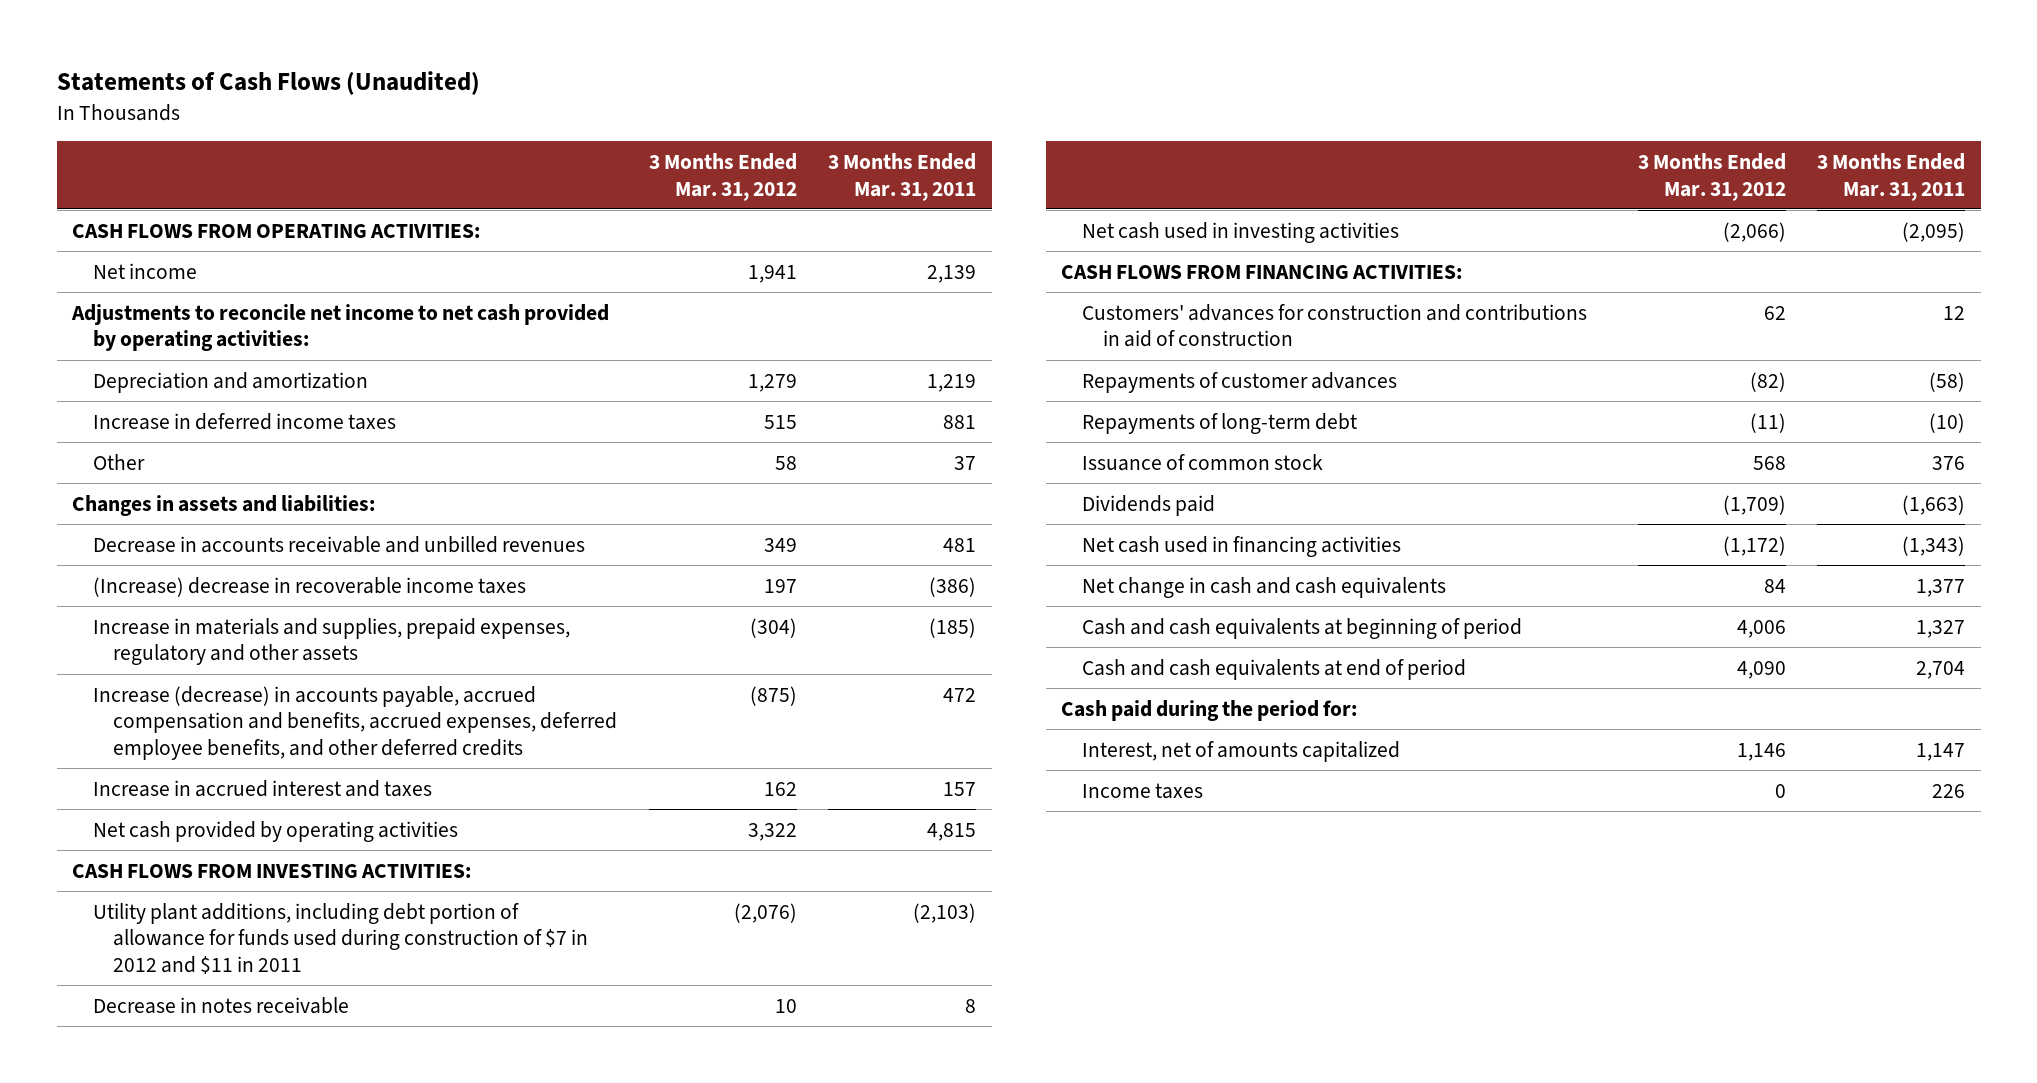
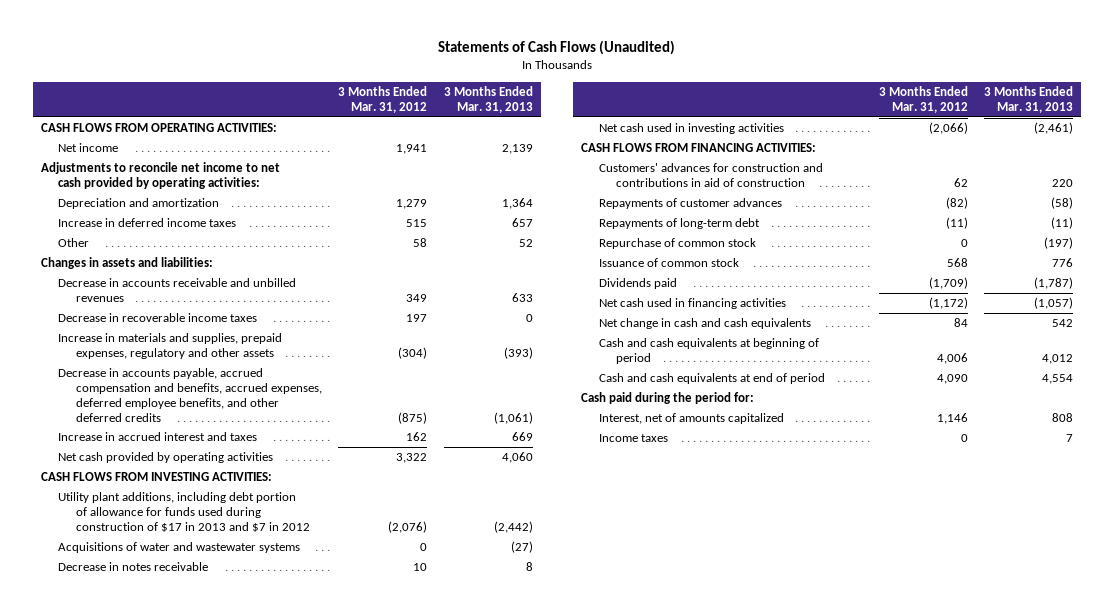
[827,152,976,201] 3 Months Ended Mar. 31, 2011 -> none
none -> [443,86,533,114] 3 Months Ended Mar. 31, 2013
[92,576,526,597] (Increase) decrease in recoverable income taxes -> [58,313,258,323] Decrease in recoverable income taxes
[92,685,618,761] Increase (decrease) in accounts payable, accrued compensation and benefits, accrued expenses, deferred employee benefits, and other deferred credits -> [58,368,322,422] Decrease in accounts payable, accrued compensation and benefits, accrued expenses, deferred employee benefits, and other deferred credits
[92,902,589,975] Utility plant additions, including debt portion of allowance for funds used during construction of $7 in 2012 and $11 in 2011 -> [58,492,310,532] Utility plant additions, including debt portion of allowance for funds used during construction of $17 in 2013 and $7 in 2012
none -> [58,542,301,554] Acquisitions of water and wastewater systems
none -> [598,238,756,250] Repurchase of common stock

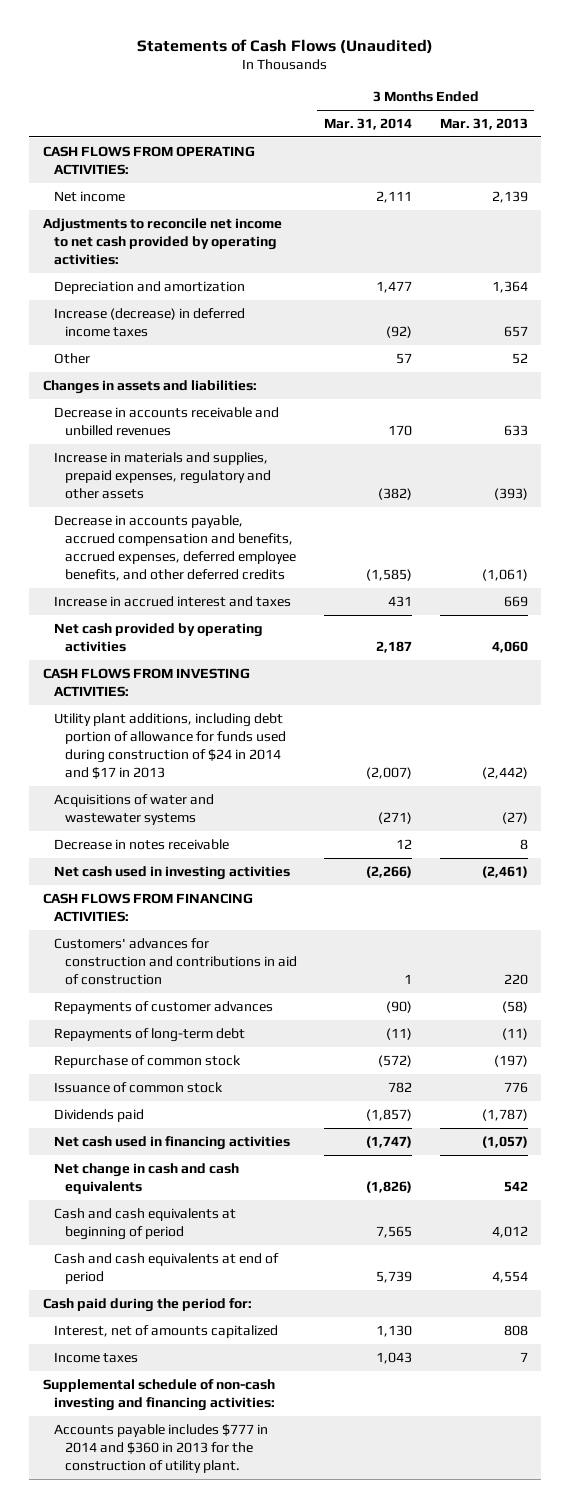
[338,86,428,114] 3 Months Ended Mar. 31, 2012 -> none
none -> [324,117,413,130] Mar. 31, 2014
[58,218,237,228] Increase in deferred income taxes -> [53,307,245,337] Increase (decrease) in deferred income taxes
[58,313,258,323] Decrease in recoverable income taxes -> none
[58,492,310,532] Utility plant additions, including debt portion of allowance for funds used during construction of $17 in 2013 and $7 in 2012 -> [53,712,286,779] Utility plant additions, including debt portion of allowance for funds used during construction of $24 in 2014 and $17 in 2013
none -> [42,1378,275,1411] Supplemental schedule of non-cash investing and financing activities:
none -> [53,1423,268,1473] Accounts payable includes $777 in 2014 and $360 in 2013 for the construction of utility plant.

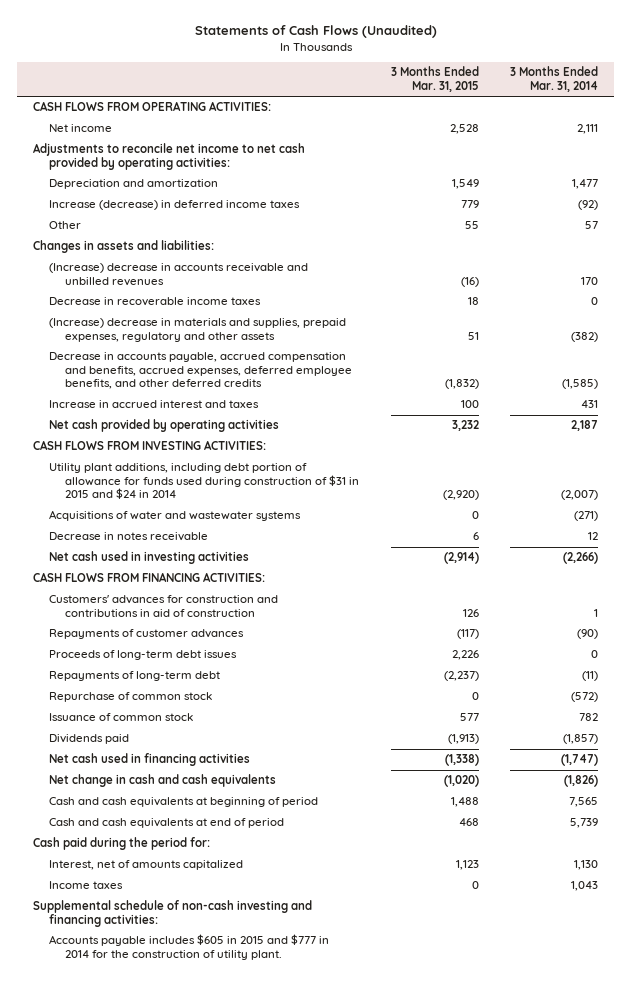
[439,117,528,130] Mar. 31, 2013 -> none
none -> [390,66,479,92] 3 Months Ended Mar. 31, 2015
[53,406,279,436] Decrease in accounts receivable and unbilled revenues -> [49,263,309,286] (Increase) decrease in accounts receivable and unbilled revenues
none -> [49,297,262,307] Decrease in recoverable income taxes
[53,451,271,499] Increase in materials and supplies, prepaid expenses, regulatory and other assets -> [49,318,347,342] (Increase) decrease in materials and supplies, prepaid expenses, regulatory and other assets
[53,712,286,779] Utility plant additions, including debt portion of allowance for funds used during construction of $24 in 2014 and $17 in 2013 -> [49,463,359,500] Utility plant additions, including debt portion of allowance for funds used during construction of $31 in 2015 and $24 in 2014
none -> [49,650,238,661] Proceeds of long-term debt issues
[53,1423,268,1473] Accounts payable includes $777 in 2014 and $360 in 2013 for the construction of utility plant. -> [49,934,330,960] Accounts payable includes $605 in 2015 and $777 in 2014 for the construction of utility plant.

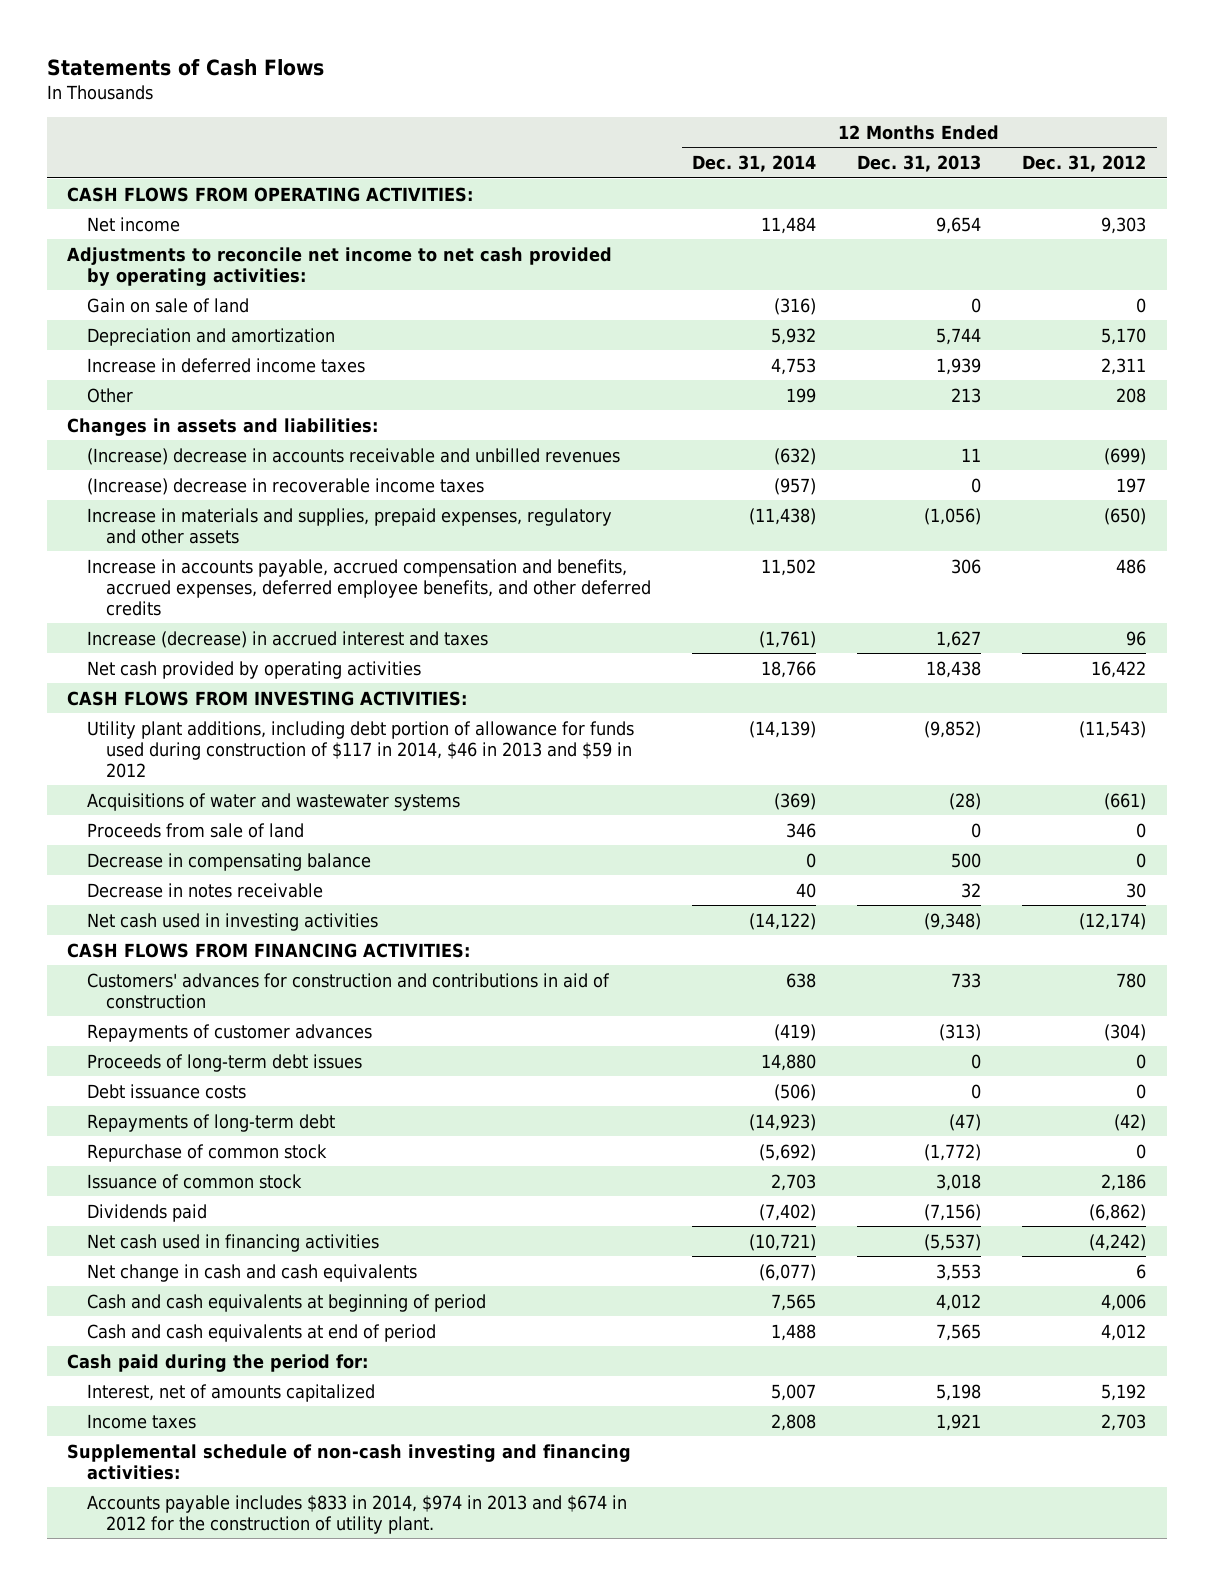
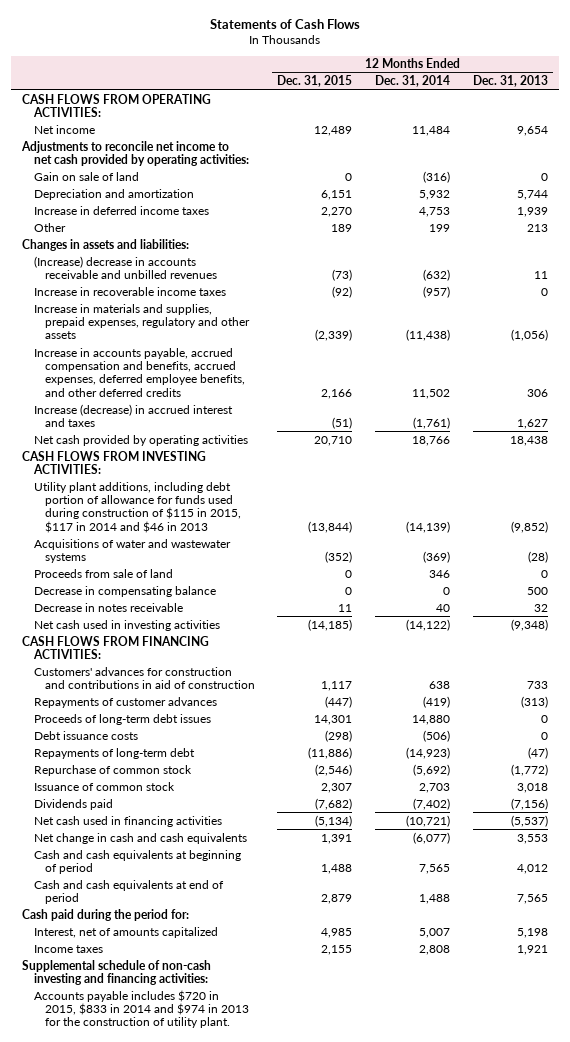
[1022,155,1147,173] Dec. 31, 2012 -> none
none -> [277,75,353,88] Dec. 31, 2015
[86,477,484,495] (Increase) decrease in recoverable income taxes -> [33,286,226,296] Increase in recoverable income taxes
[86,720,634,778] Utility plant additions, including debt portion of allowance for funds used during construction of $117 in 2014, $46 in 2013 and $59 in 2012 -> [33,481,241,533] Utility plant additions, including debt portion of allowance for funds used during construction of $115 in 2015, $117 in 2014 and $46 in 2013
[86,1494,627,1534] Accounts payable includes $833 in 2014, $974 in 2013 and $674 in 2012 for the construction of utility plant. -> [33,989,249,1029] Accounts payable includes $720 in 2015, $833 in 2014 and $974 in 2013 for the construction of utility plant.

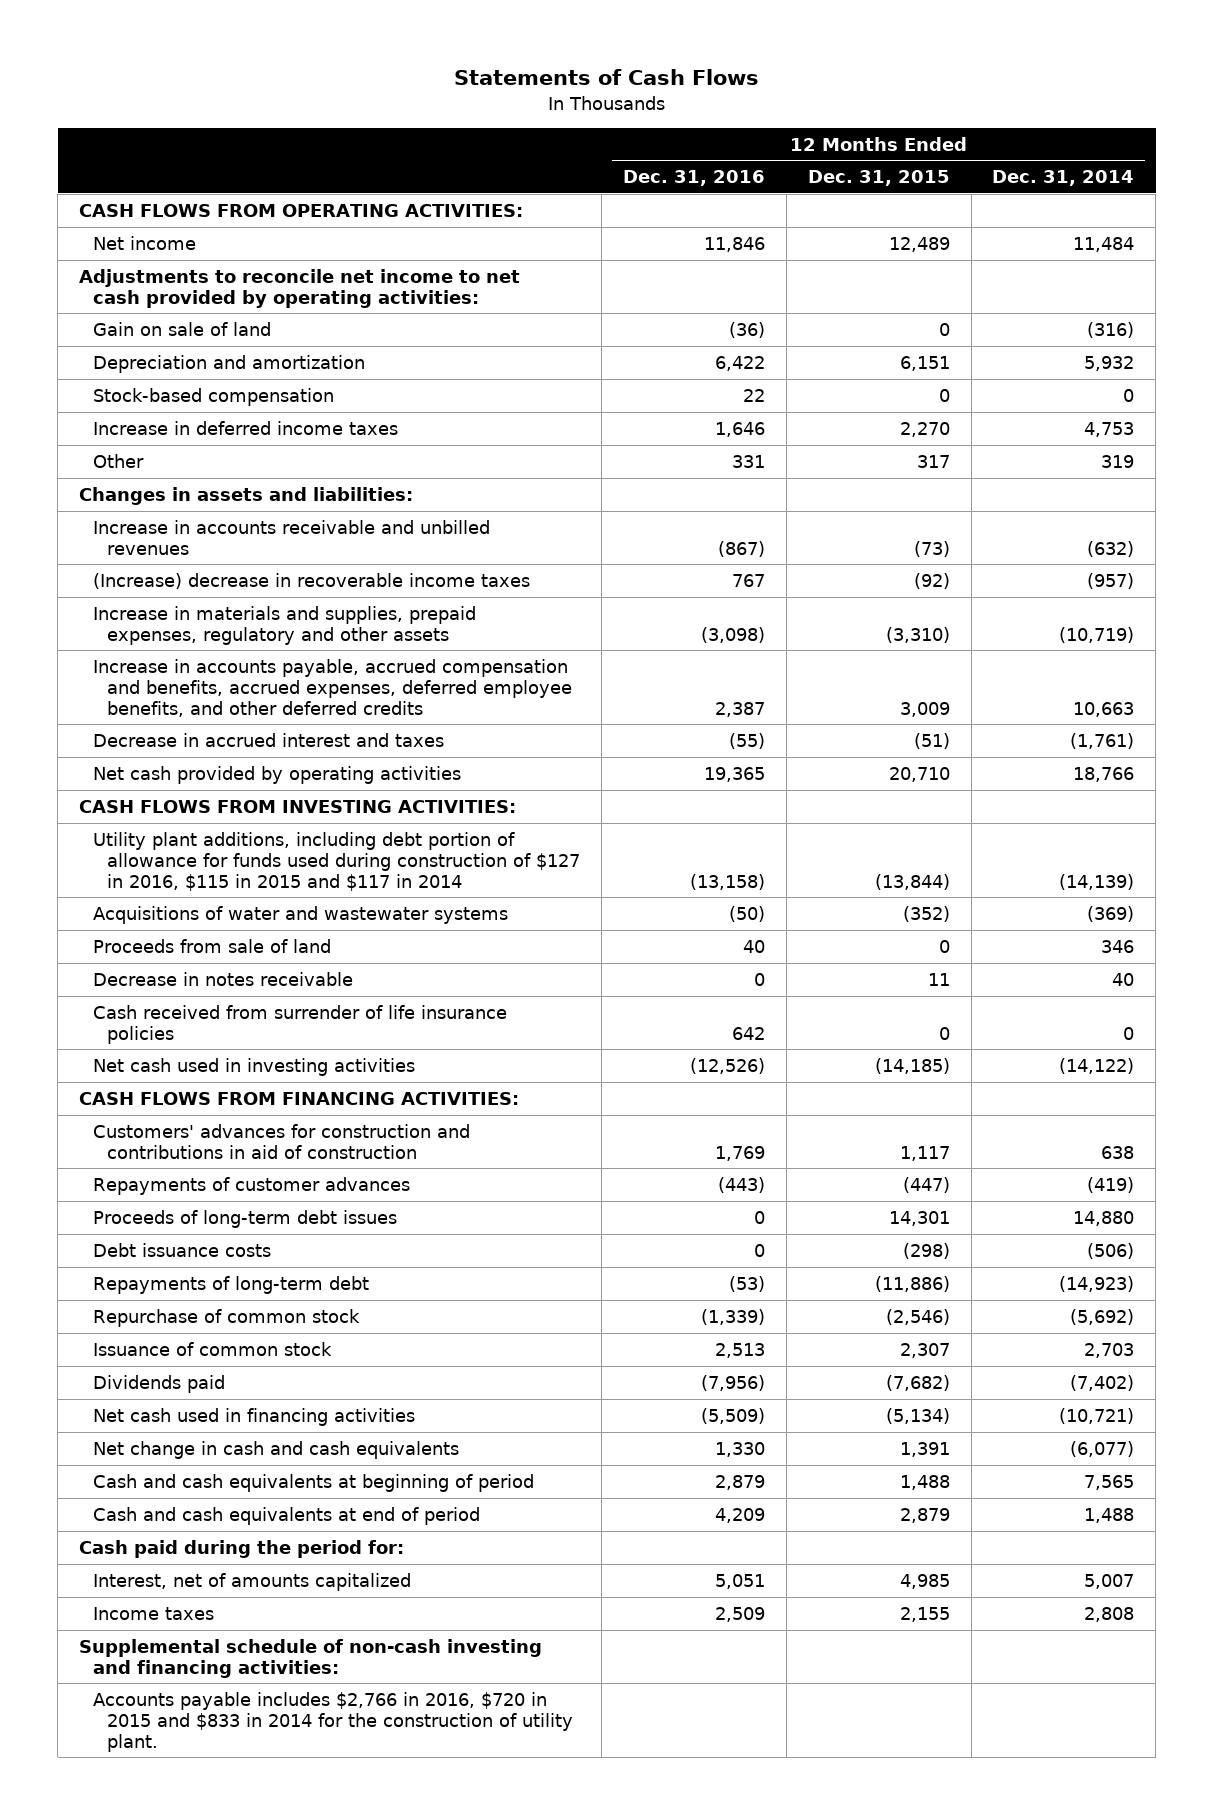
[472,75,548,88] Dec. 31, 2013 -> none
none -> [622,170,765,187] Dec. 31, 2016
none -> [92,387,334,406] Stock-based compensation
[331,223,353,232] 189 -> [916,454,950,468] 317
[429,223,451,232] 199 -> [1101,454,1135,468] 319
[33,255,217,279] (Increase) decrease in accounts receivable and unbilled revenues -> [92,519,490,555] Increase in accounts receivable and unbilled revenues
[33,286,226,296] Increase in recoverable income taxes -> [92,572,530,589] (Increase) decrease in recoverable income taxes
[315,329,353,342] (2,339) -> [885,626,950,643] (3,310)
[406,329,451,342] (11,438) -> [1059,626,1135,643] (10,719)
[321,388,353,399] 2,166 -> [899,701,950,717] 3,009
[412,388,451,399] 11,502 -> [1073,701,1135,717] 10,663
[33,403,233,427] Increase (decrease) in accrued interest and taxes -> [92,732,444,747] Decrease in accrued interest and taxes
[33,481,241,533] Utility plant additions, including debt portion of allowance for funds used during construction of $115 in 2015, $117 in 2014 and $46 in 2013 -> [92,831,580,891] Utility plant additions, including debt portion of allowance for funds used during construction of $127 in 2016, $115 in 2015 and $117 in 2014
[33,585,216,597] Decrease in compensating balance -> none
none -> [92,1004,507,1044] Cash received from surrender of life insurance policies
[33,989,249,1029] Accounts payable includes $720 in 2015, $833 in 2014 and $974 in 2013 for the construction of utility plant. -> [92,1691,573,1752] Accounts payable includes $2,766 in 2016, $720 in 2015 and $833 in 2014 for the construction of utility plant.

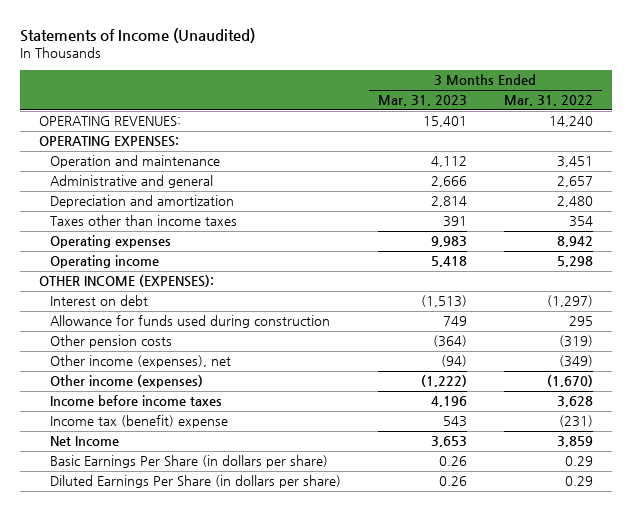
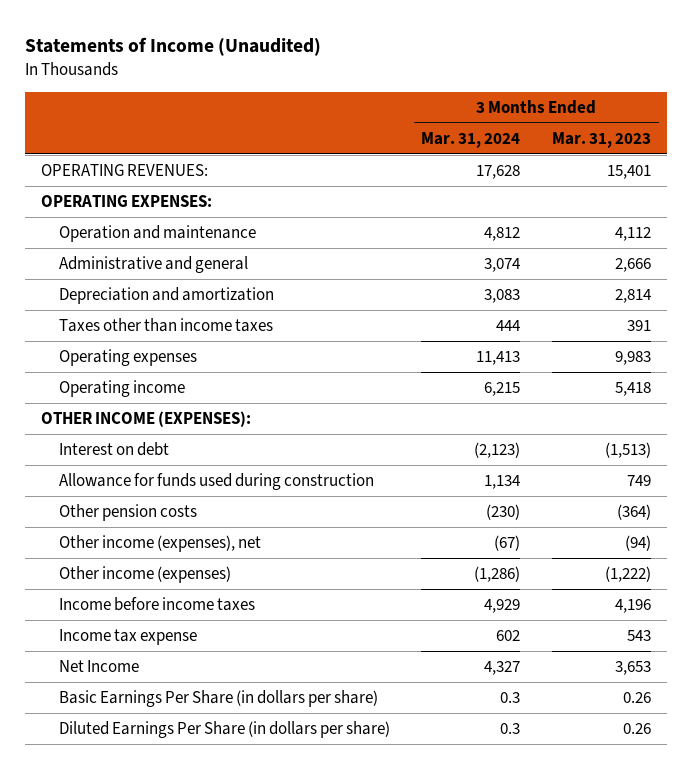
[503,95,593,107] Mar. 31, 2022 -> none
none -> [421,132,521,149] Mar. 31, 2024
[49,415,228,429] Income tax (benefit) expense -> [58,629,197,646] Income tax expense

